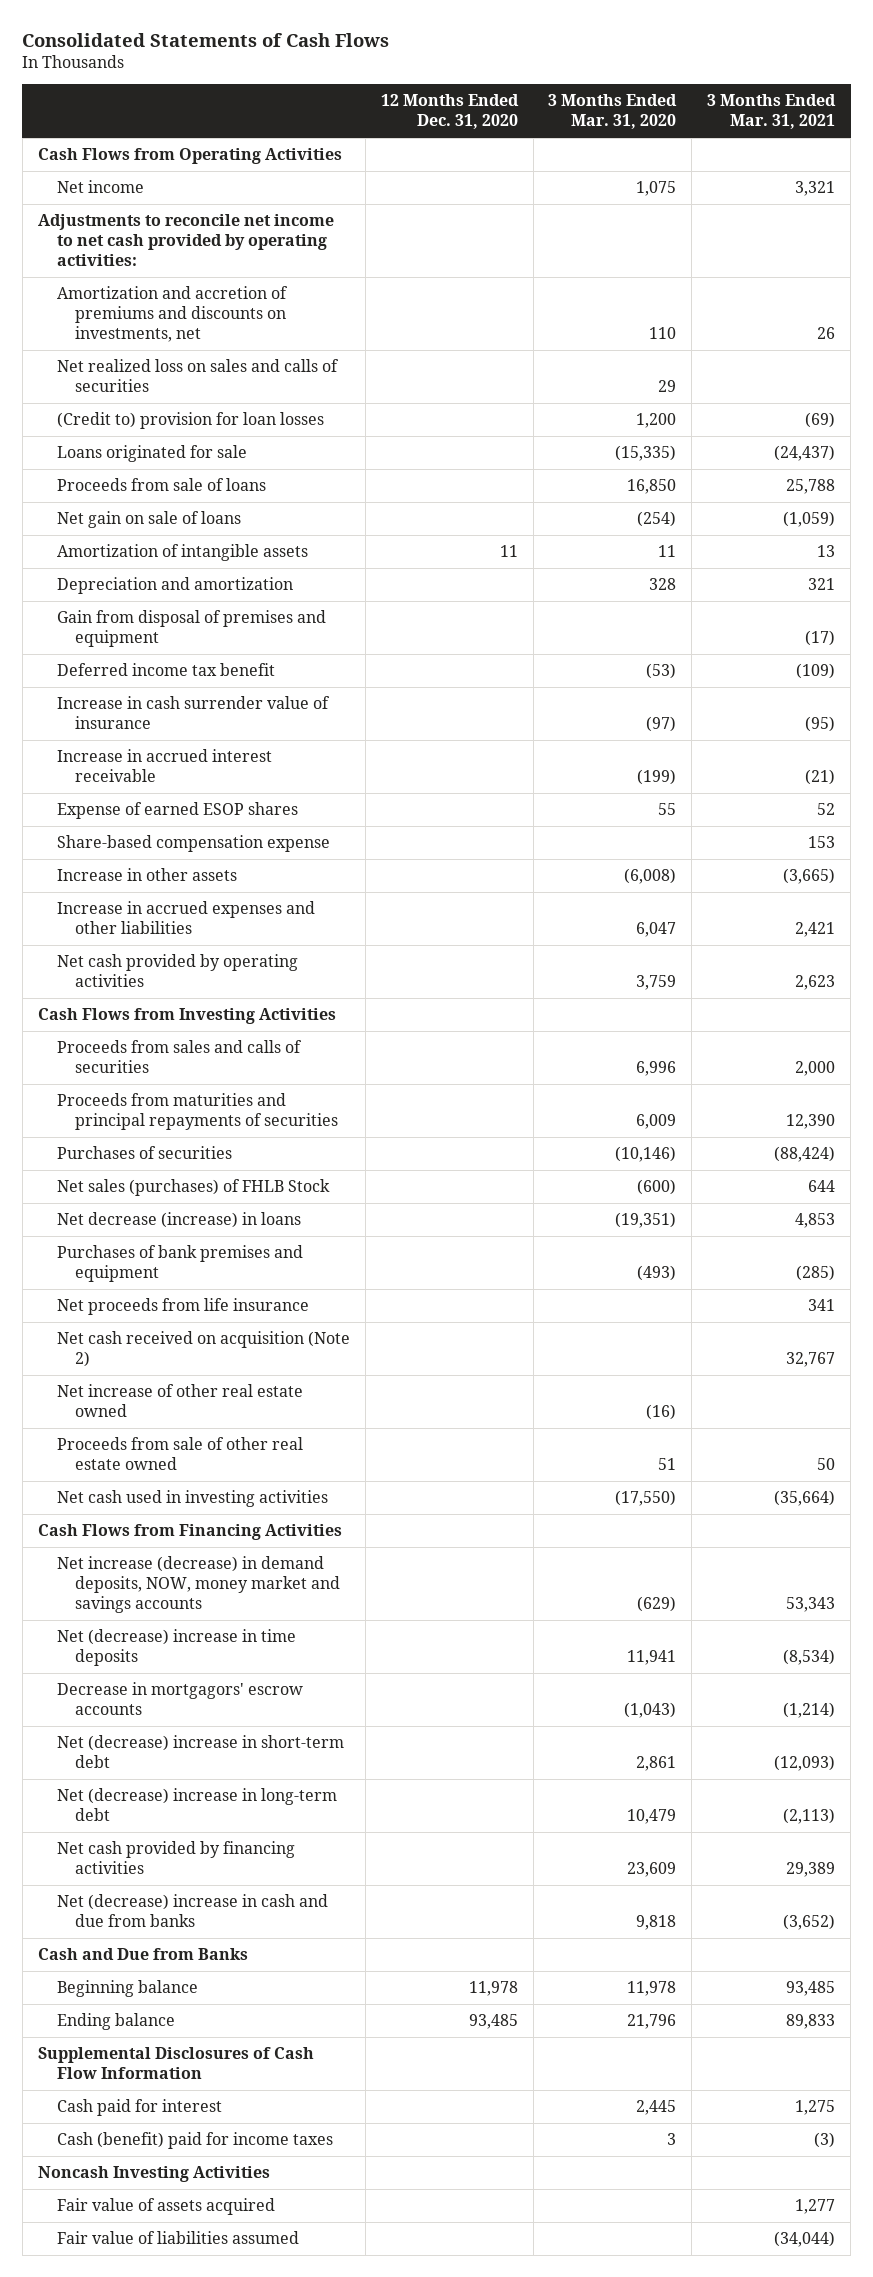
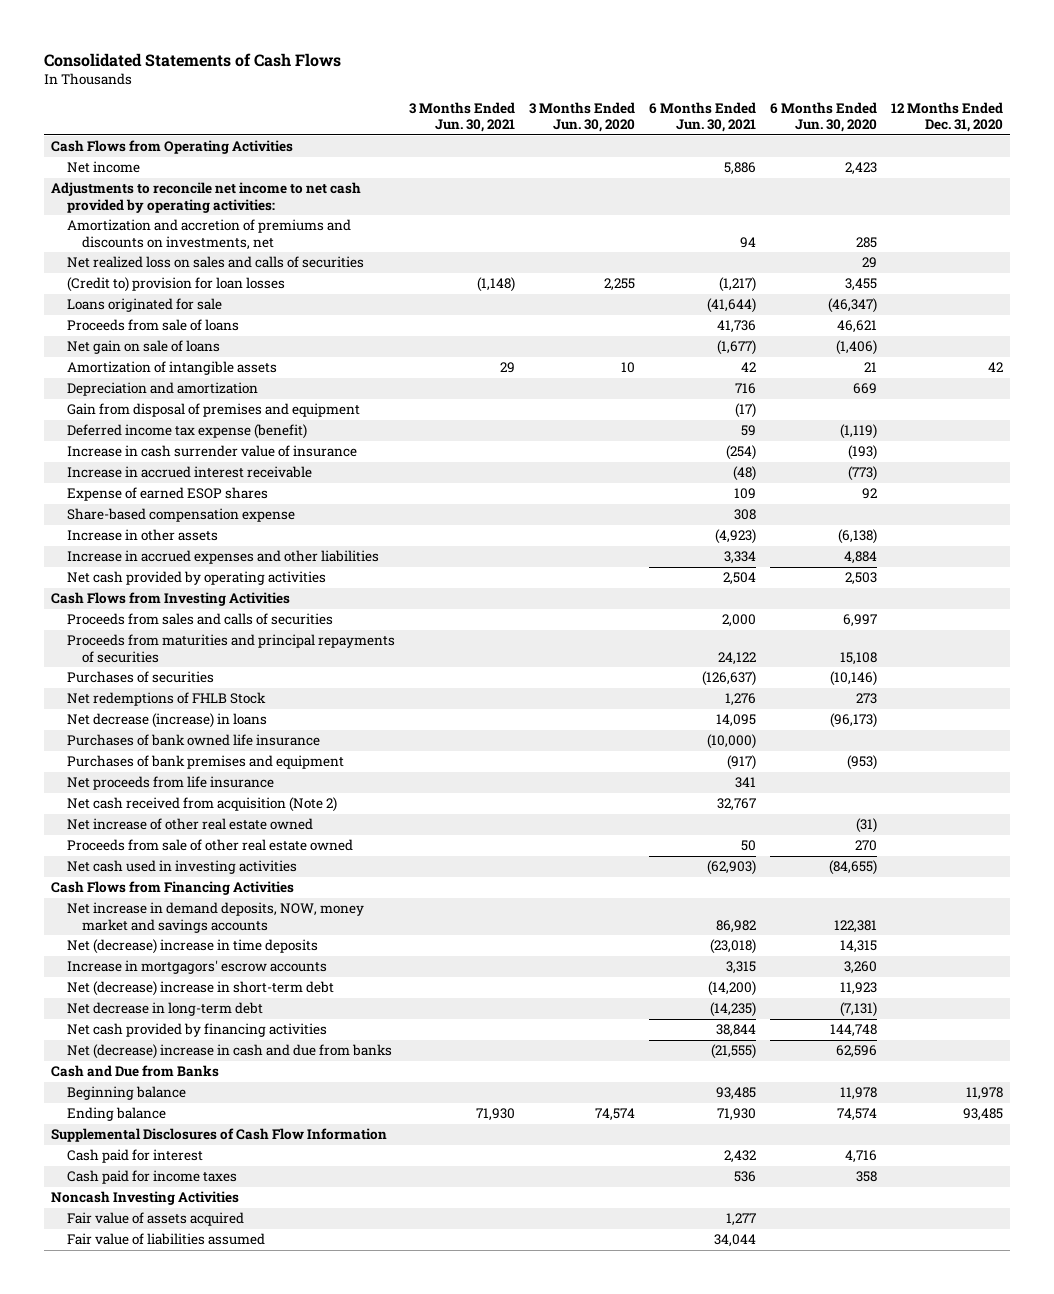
[548,94,678,130] 3 Months Ended Mar. 31, 2020 -> none
[707,94,837,130] 3 Months Ended Mar. 31, 2021 -> none
none -> [408,102,515,133] 3 Months Ended Jun. 30, 2021
none -> [528,102,635,133] 3 Months Ended Jun. 30, 2020
none -> [648,102,756,133] 6 Months Ended Jun. 30, 2021
none -> [769,102,877,133] 6 Months Ended Jun. 30, 2020
[499,545,518,558] 11 -> [987,362,1003,373] 42
[56,663,275,677] Deferred income tax benefit -> [66,424,307,440] Deferred income tax expense (benefit)
[56,1179,330,1197] Net sales (purchases) of FHLB Stock -> [66,692,266,707] Net redemptions of FHLB Stock
none -> [66,734,320,747] Purchases of bank owned life insurance
[56,1331,350,1368] Net cash received on acquisition (Note 2) -> [66,797,337,813] Net cash received from acquisition (Note 2)
[56,1556,341,1614] Net increase (decrease) in demand deposits, NOW, money market and savings accounts -> [66,902,364,933] Net increase in demand deposits, NOW, money market and savings accounts
[56,1682,303,1716] Decrease in mortgagors' escrow accounts -> [66,960,327,975] Increase in mortgagors' escrow accounts
[56,1788,337,1822] Net (decrease) increase in long-term debt -> [66,1002,263,1017] Net decrease in long-term debt
[56,2132,333,2150] Cash (benefit) paid for income taxes -> [66,1170,237,1185] Cash paid for income taxes

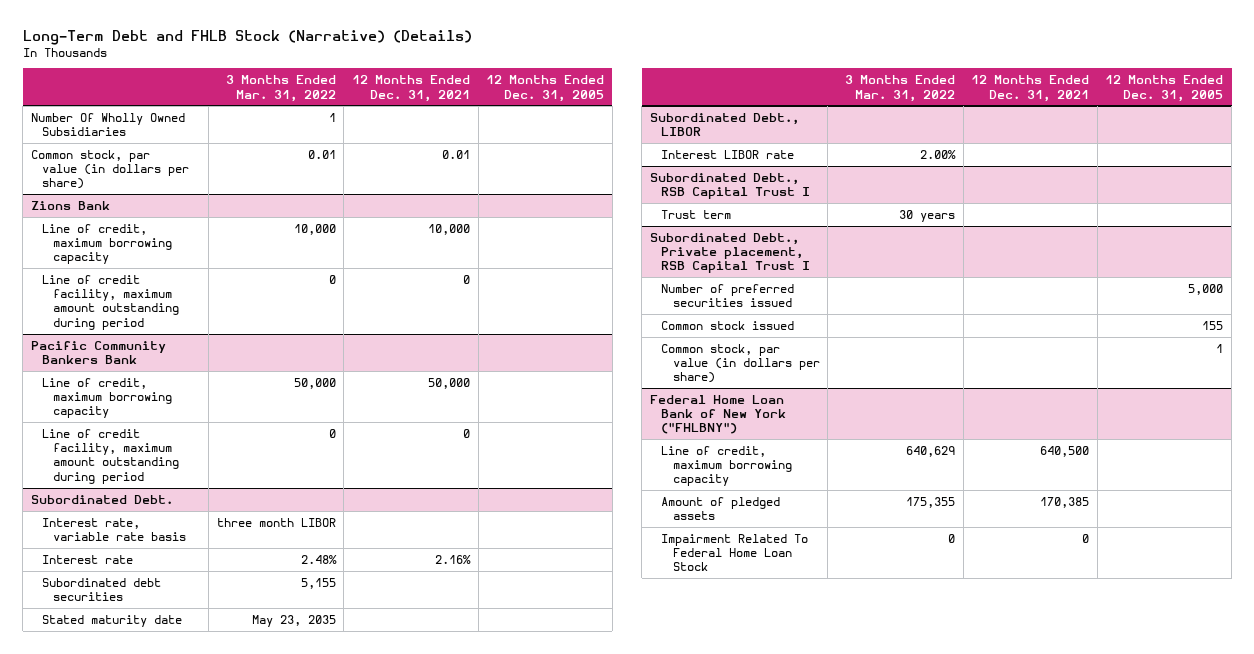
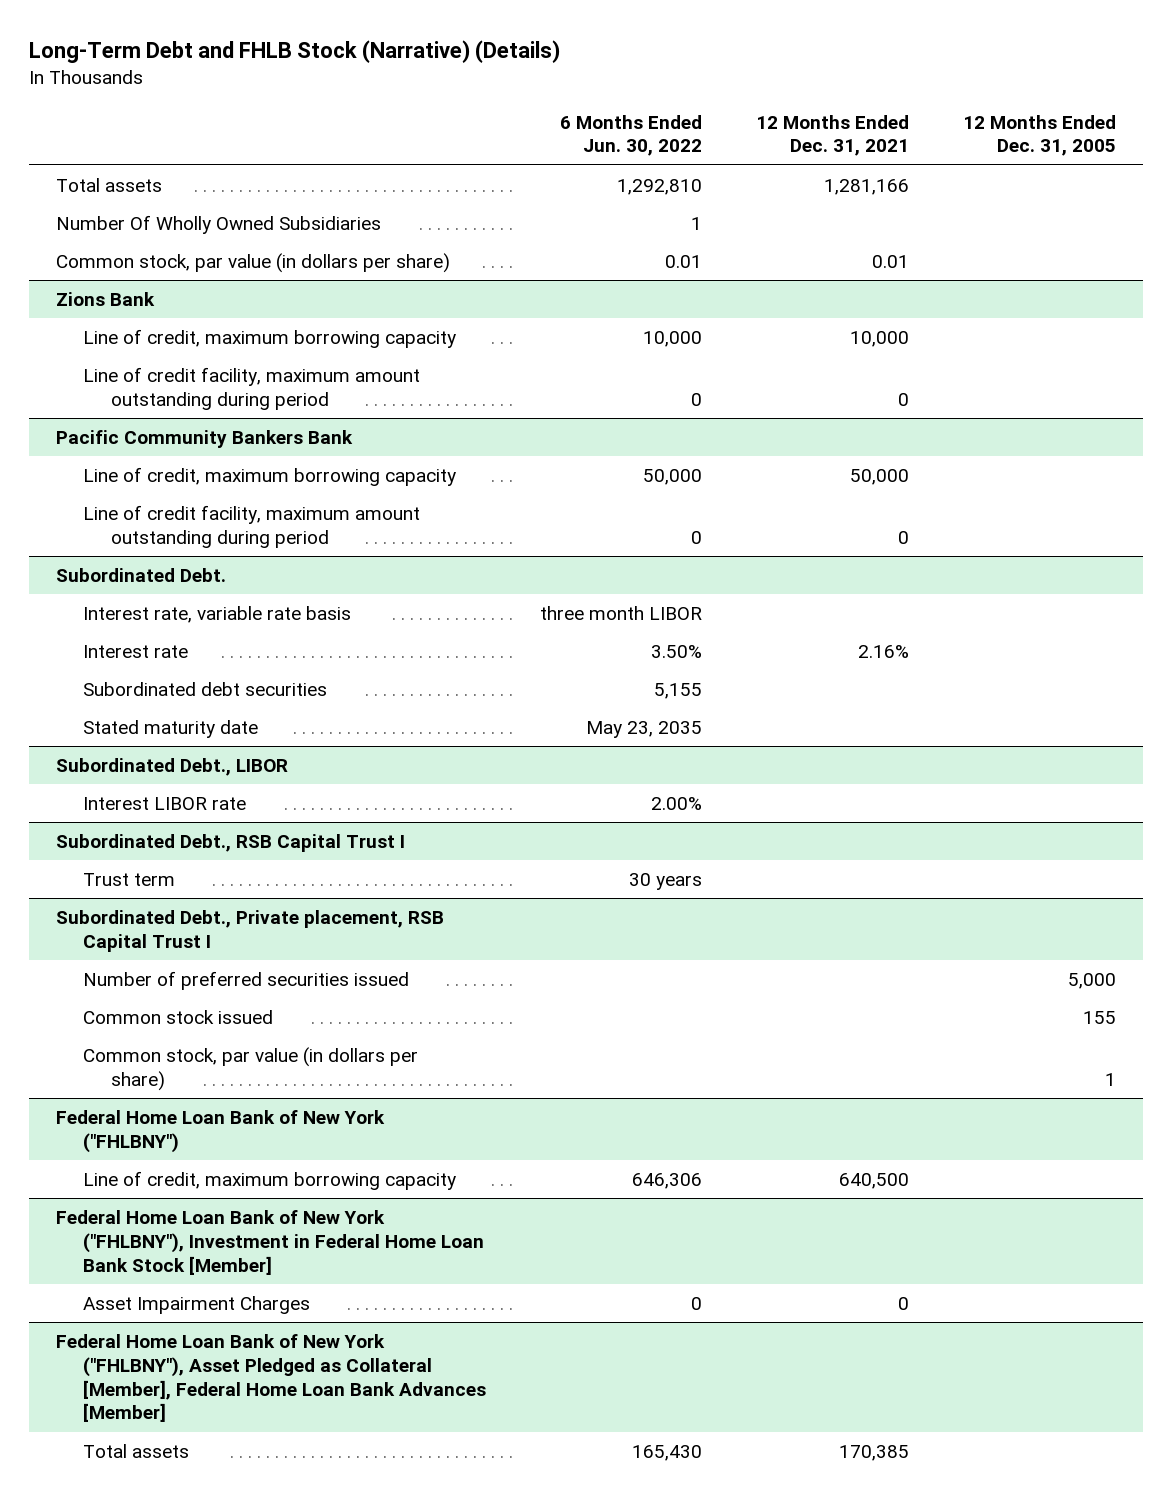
[225,75,336,102] 3 Months Ended Mar. 31, 2022 -> none
none -> [560,114,703,157] 6 Months Ended Jun. 30, 2022
none -> [55,177,162,192] Total assets
[661,496,781,521] Amount of pledged assets -> none
[661,533,809,572] Impairment Related To Federal Home Loan Stock -> none
none -> [55,1209,485,1275] Federal Home Loan Bank of New York ("FHLBNY"), Investment in Federal Home Loan Bank Stock [Member]
none -> [83,1295,311,1314] Asset Impairment Charges
none -> [55,1333,487,1423] Federal Home Loan Bank of New York ("FHLBNY"), Asset Pledged as Collateral [Member], Federal Home Loan Bank Advances [Member]
none -> [83,1443,190,1458] Total assets

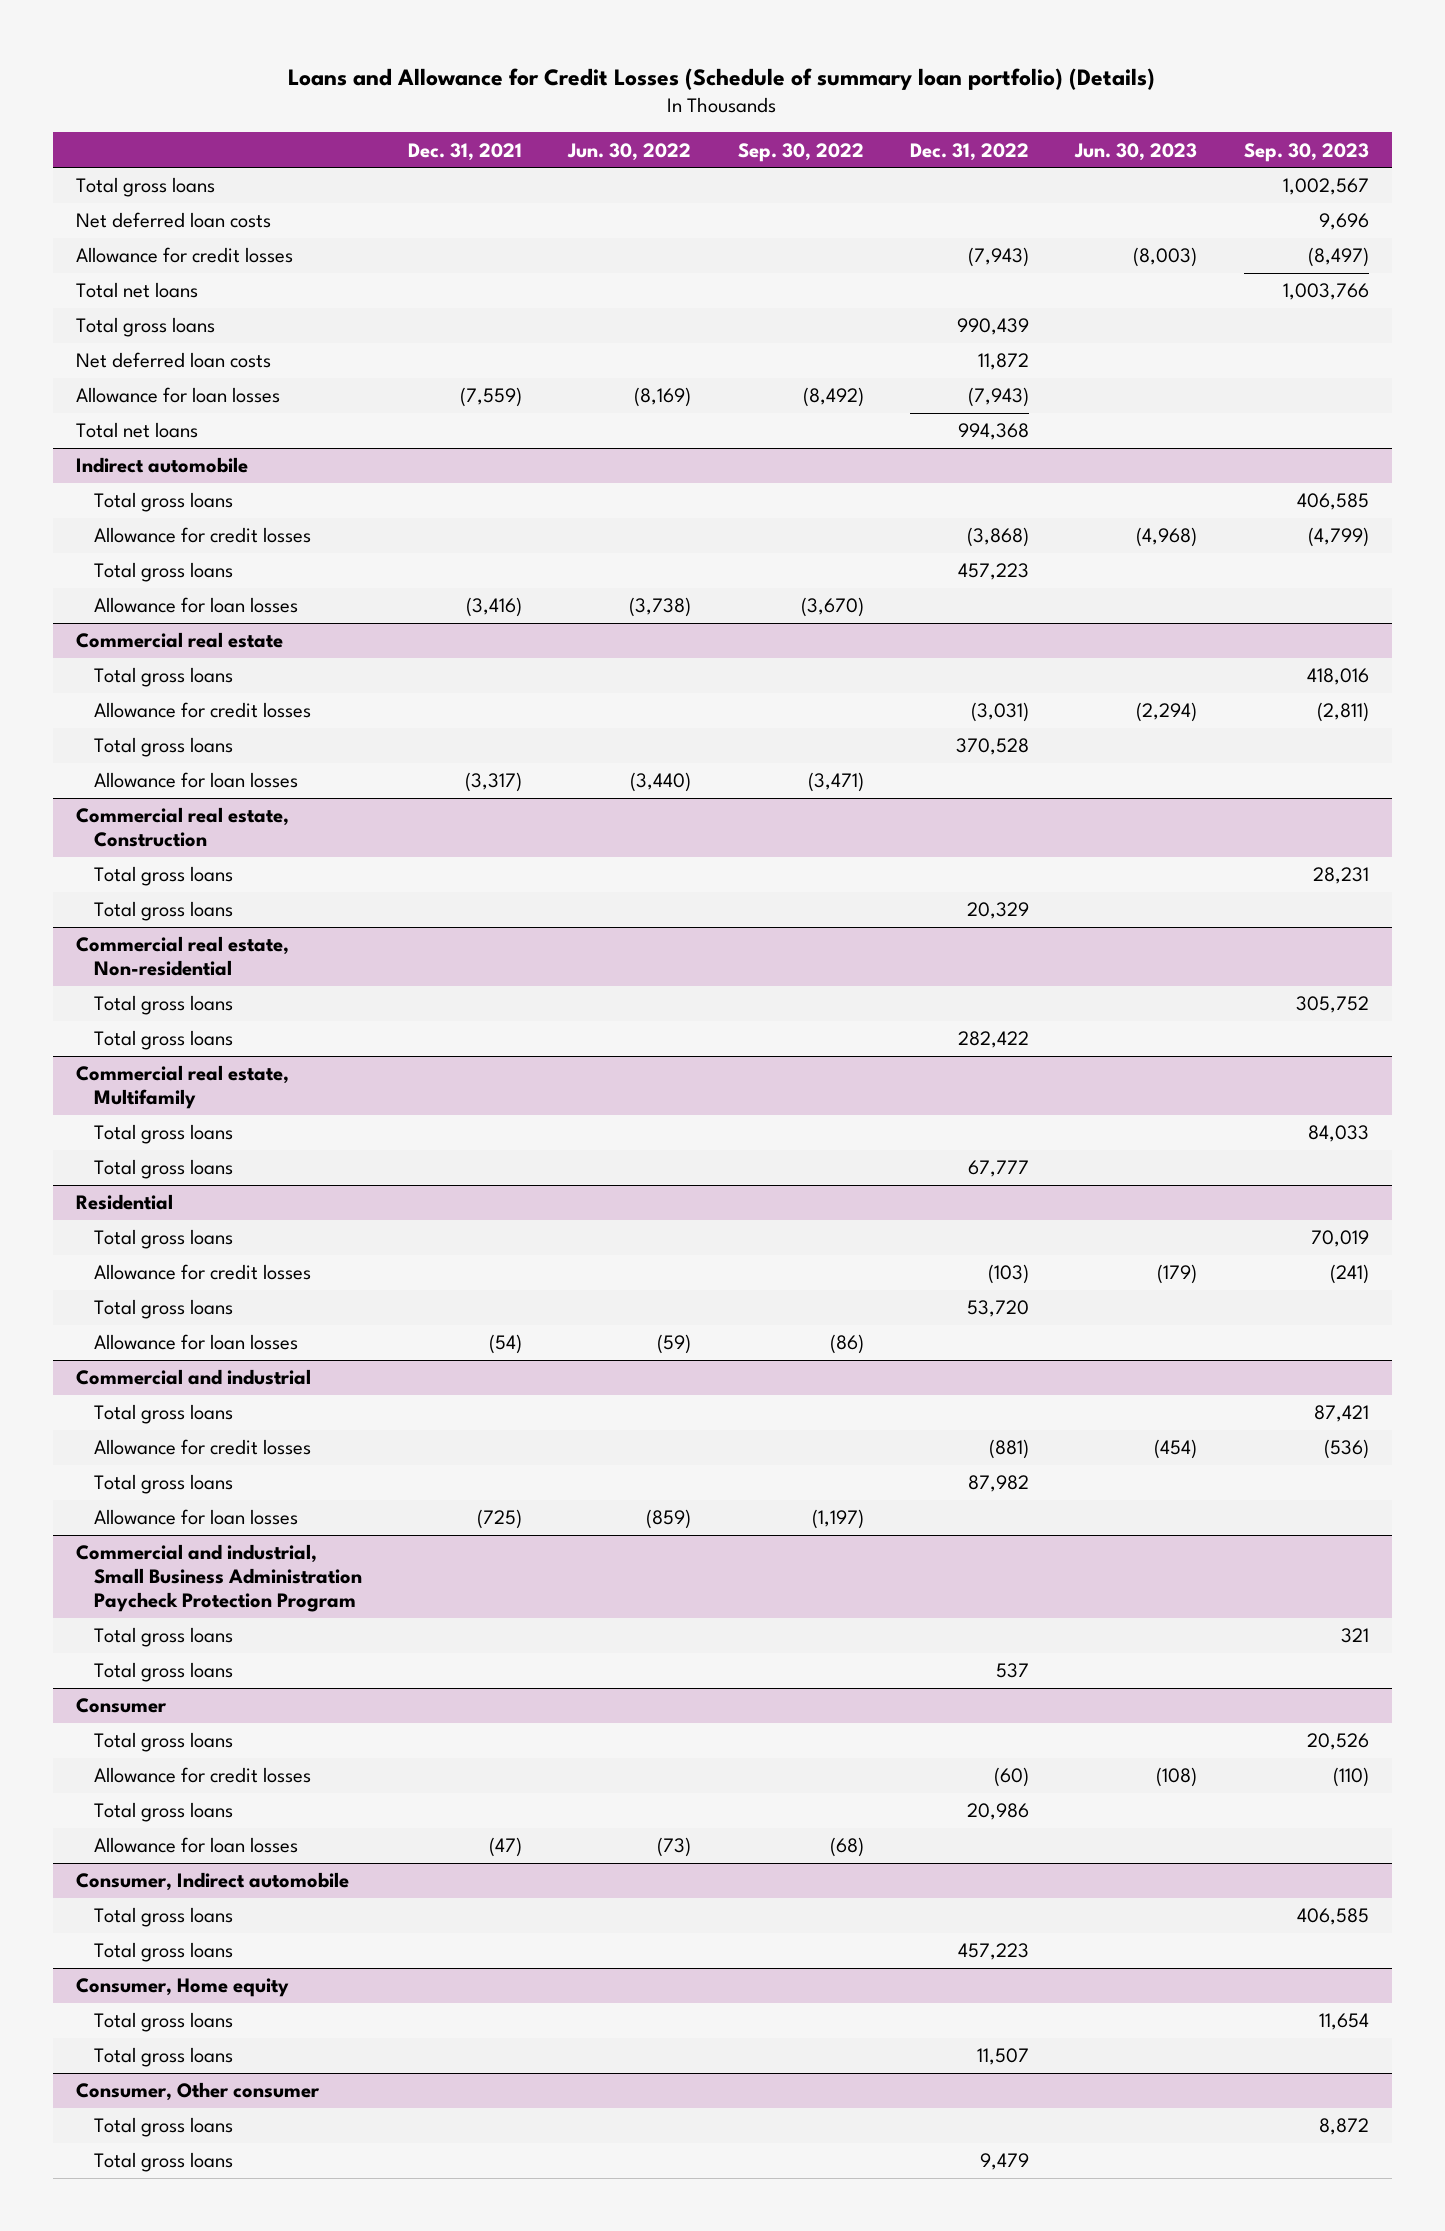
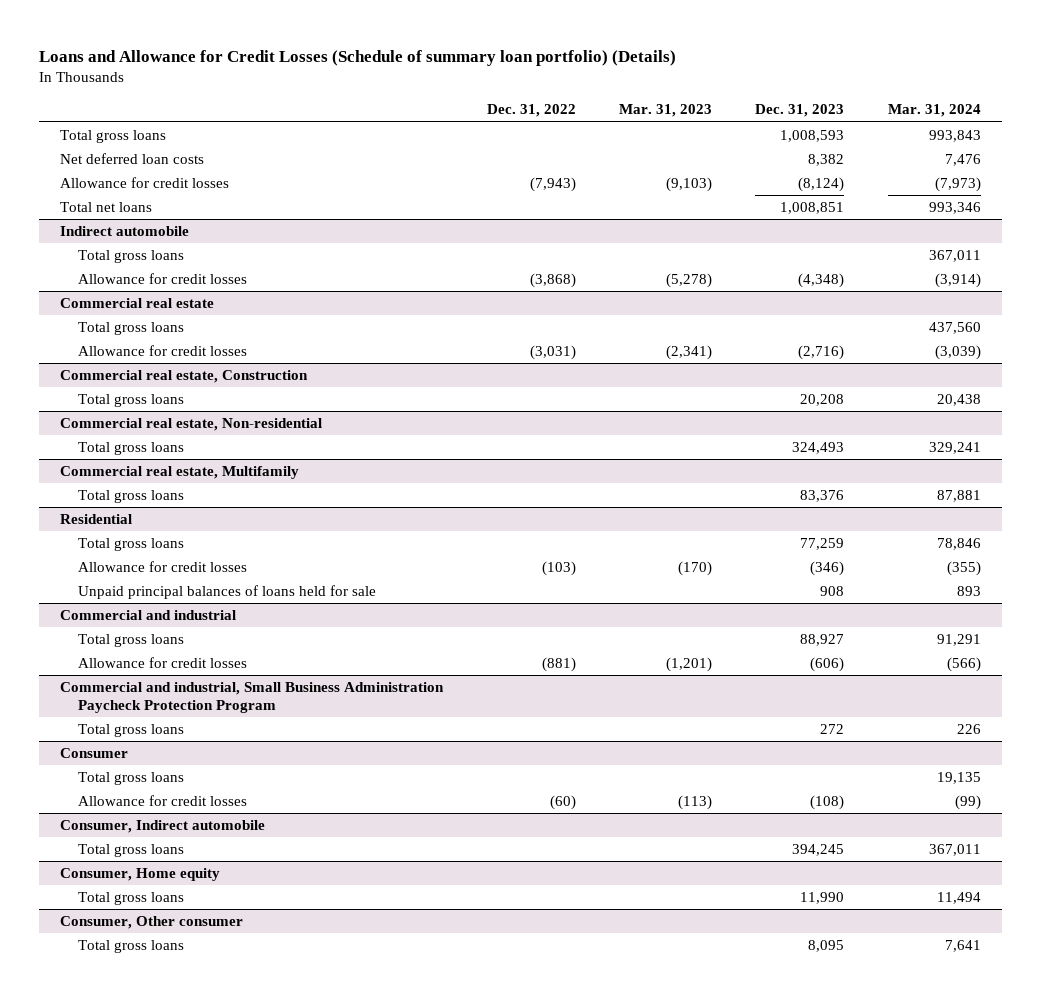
[407,142,522,161] Dec. 31, 2021 -> none
[567,142,692,161] Jun. 30, 2022 -> none
[737,142,864,162] Sep. 30, 2022 -> none
[1074,142,1198,161] Jun. 30, 2023 -> none
[1243,142,1369,162] Sep. 30, 2023 -> none
none -> [619,104,713,118] Mar. 31, 2023
none -> [755,104,845,118] Dec. 31, 2023
none -> [887,104,981,118] Mar. 31, 2024
[76,317,216,338] Total gross loans -> none
[76,352,272,369] Net deferred loan costs -> none
[76,387,281,404] Allowance for loan losses -> none
[76,422,199,439] Total net loans -> none
[93,562,233,583] Total gross loans -> none
[93,597,298,614] Allowance for loan losses -> none
[93,737,233,758] Total gross loans -> none
[93,772,298,789] Allowance for loan losses -> none
[93,901,233,922] Total gross loans -> none
[93,1030,233,1051] Total gross loans -> none
[93,1159,233,1180] Total gross loans -> none
[93,1299,233,1320] Total gross loans -> none
[93,1334,298,1351] Allowance for loan losses -> none
none -> [78,585,377,600] Unpaid principal balances of loans held for sale
[93,1474,233,1495] Total gross loans -> none
[93,1509,298,1526] Allowance for loan losses -> none
[93,1662,233,1683] Total gross loans -> none
[93,1802,233,1823] Total gross loans -> none
[93,1837,298,1854] Allowance for loan losses -> none
[93,1942,233,1963] Total gross loans -> none
[93,2047,233,2068] Total gross loans -> none
[93,2152,233,2173] Total gross loans -> none

